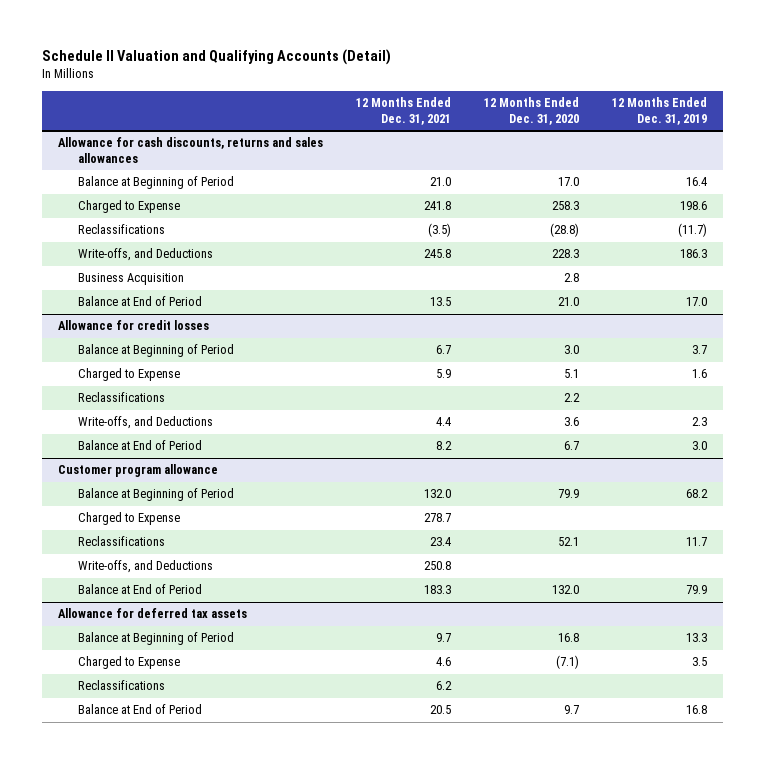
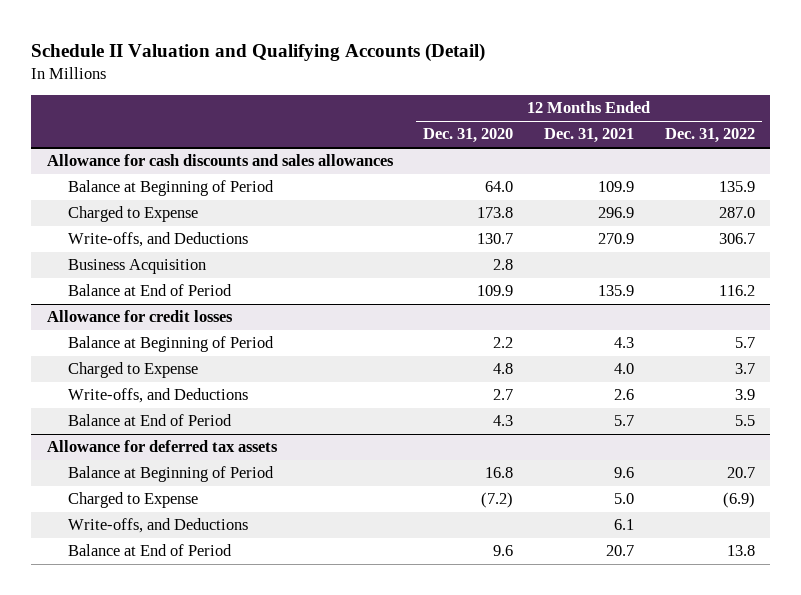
[611,97,707,125] 12 Months Ended Dec. 31, 2019 -> none
none -> [664,128,755,144] Dec. 31, 2022
[77,224,165,235] Reclassifications -> none
[58,137,324,163] Allowance for cash discounts, returns and sales allowances -> [46,154,394,167] Allowance for cash discounts and sales allowances
[430,177,452,187] 21.0 -> [597,181,634,193] 109.9
[558,177,580,187] 17.0 -> [485,181,514,193] 64.0
[424,201,452,211] 241.8 -> [597,207,634,219] 296.9
[552,201,580,211] 258.3 -> [477,207,514,219] 173.8
[424,249,452,259] 245.8 -> [597,233,634,245] 270.9
[552,249,580,259] 228.3 -> [477,233,514,245] 130.7
[430,297,452,307] 13.5 -> [597,285,634,297] 135.9
[558,297,580,307] 21.0 -> [477,285,514,297] 109.9
[77,392,165,403] Reclassifications -> none
[58,464,219,478] Customer program allowance -> none
[77,488,234,502] Balance at Beginning of Period -> none
[77,512,180,526] Charged to Expense -> none
[77,536,165,547] Reclassifications -> none
[77,560,213,574] Write-offs, and Deductions -> none
[77,584,202,595] Balance at End of Period -> none
[436,345,452,355] 6.7 -> [613,337,634,349] 4.3
[564,345,580,355] 3.0 -> [493,337,514,349] 2.2
[436,369,452,379] 5.9 -> [613,363,634,375] 4.0
[564,369,580,379] 5.1 -> [493,363,514,375] 4.8
[436,417,452,427] 4.4 -> [613,389,634,401] 2.6
[564,417,580,427] 3.6 -> [493,389,514,401] 2.7
[436,441,453,451] 8.2 -> [613,415,634,427] 5.7
[564,441,580,451] 6.7 -> [493,415,514,427] 4.3
[77,680,165,691] Reclassifications -> none
[436,633,452,643] 9.7 -> [613,467,634,479] 9.6
[436,657,452,667] 4.6 -> [613,493,634,505] 5.0
[556,655,580,670] (7.1) -> [481,492,514,509] (7.2)
none -> [67,518,248,534] Write-offs, and Deductions
[430,705,452,715] 20.5 -> [605,545,634,557] 20.7
[564,705,580,715] 9.7 -> [493,545,514,557] 9.6

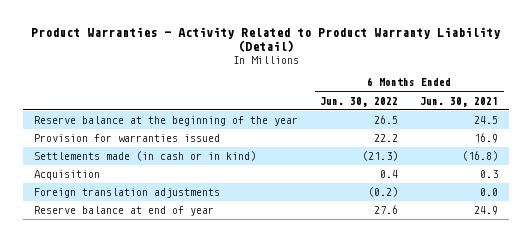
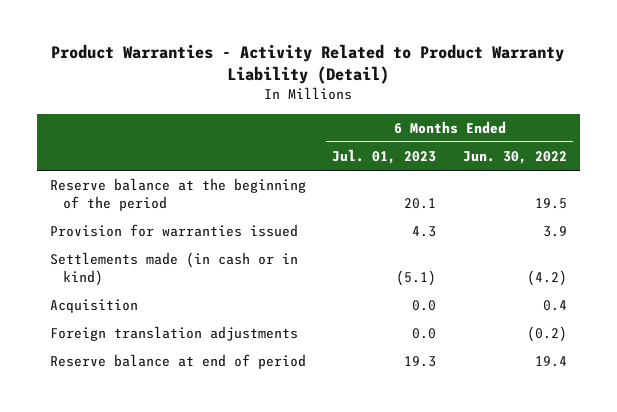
[420,96,499,107] Jun. 30, 2021 -> none
none -> [332,149,437,165] Jul. 01, 2023
[34,116,299,127] Reserve balance at the beginning of the year -> [49,178,306,211] Reserve balance at the beginning of the period
[374,115,399,125] 26.5 -> [534,197,567,209] 19.5
[374,134,399,143] 22.2 -> [542,226,567,238] 3.9
[362,151,399,162] (21.3) -> [526,269,567,286] (4.2)
[34,206,215,217] Reserve balance at end of year -> [49,354,306,370] Reserve balance at end of period
[374,205,399,215] 27.6 -> [534,356,567,368] 19.4

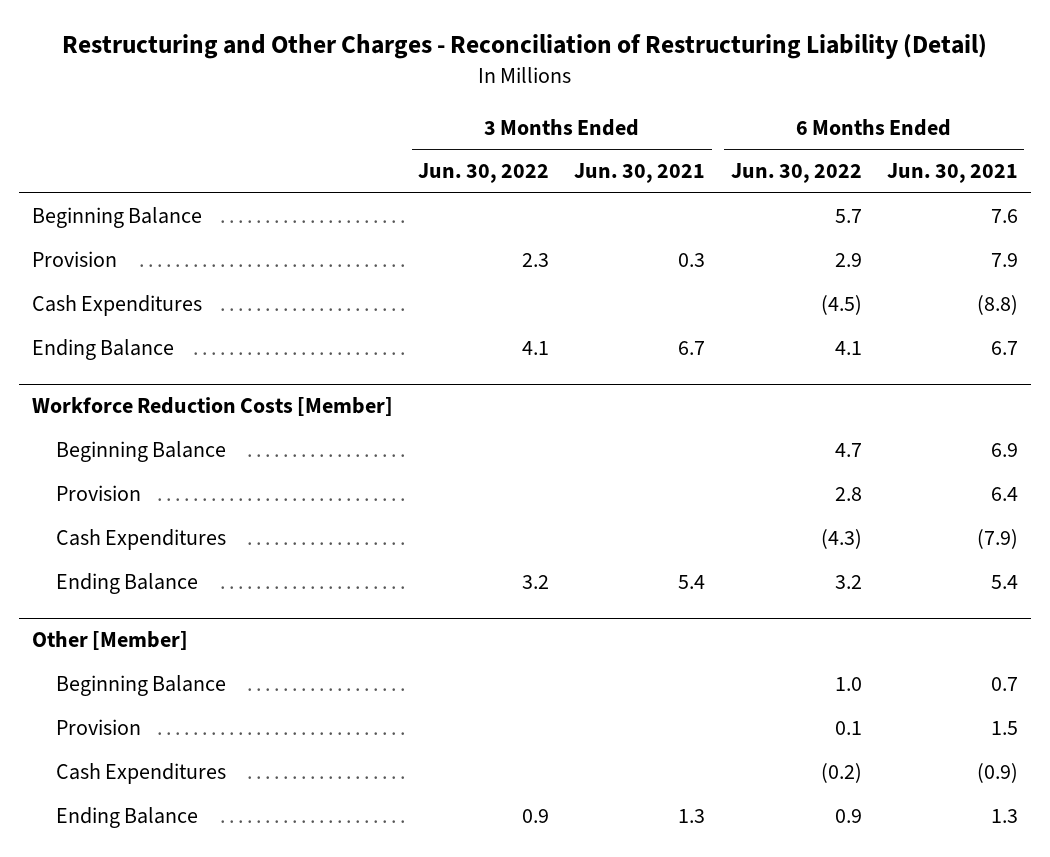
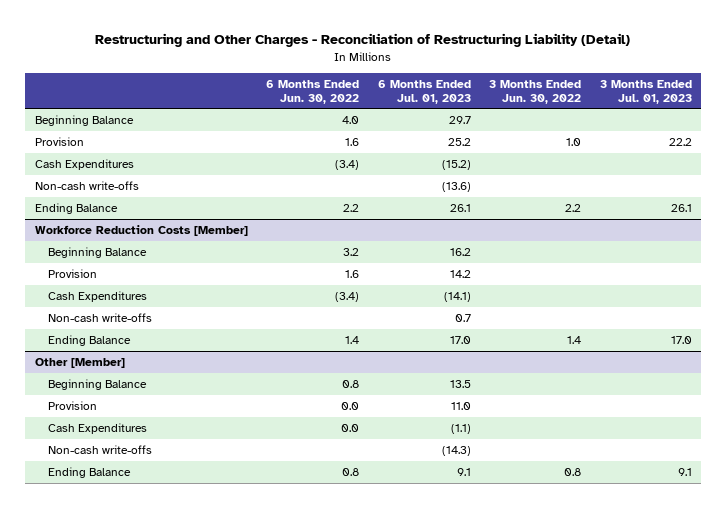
[574,163,706,184] Jun. 30, 2021 -> none
[887,163,1019,184] Jun. 30, 2021 -> none
none -> [377,79,471,104] 6 Months Ended Jul. 01, 2023
none -> [600,79,693,104] 3 Months Ended Jul. 01, 2023
[834,209,862,224] 5.7 -> [342,115,360,124] 4.0
[522,253,550,268] 2.3 -> [566,137,582,146] 1.0
[834,253,862,268] 2.9 -> [345,137,360,146] 1.6
[820,295,862,316] (4.5) -> [335,159,360,170] (3.4)
none -> [34,180,139,190] Non-cash write-offs
[522,341,550,356] 4.1 -> [565,203,582,212] 2.2
[834,341,862,356] 4.1 -> [343,203,360,212] 2.2
[834,443,862,458] 4.7 -> [343,247,360,256] 3.2
[834,487,862,502] 2.8 -> [345,269,360,278] 1.6
[820,529,862,550] (4.3) -> [335,291,360,302] (3.4)
none -> [48,312,153,322] Non-cash write-offs
[522,575,550,590] 3.2 -> [567,335,582,344] 1.4
[834,575,862,590] 3.2 -> [345,335,360,344] 1.4
[834,677,862,692] 1.0 -> [342,379,360,388] 0.8
[834,721,862,736] 0.1 -> [341,401,360,410] 0.0
[820,763,862,784] (0.2) -> [341,423,360,432] 0.0
none -> [48,444,153,454] Non-cash write-offs
[522,809,550,824] 0.9 -> [564,467,582,476] 0.8
[834,809,862,824] 0.9 -> [342,467,360,476] 0.8

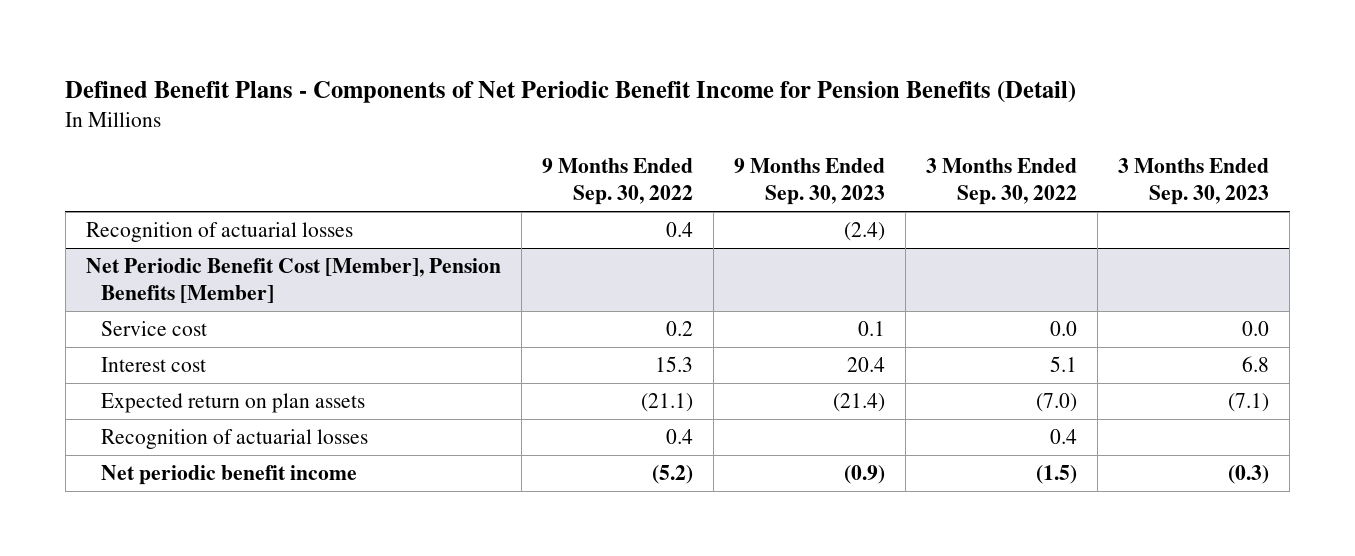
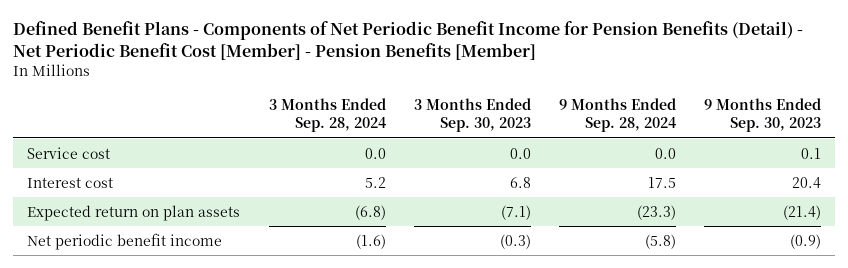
[65,81,1077,104] Defined Benefit Plans - Components of Net Periodic Benefit Income for Pension Benefits (Detail) -> [13,21,804,61] Defined Benefit Plans - Components of Net Periodic Benefit Income for Pension Benefits (Detail) - Net Periodic Benefit Cost [Member] - Pension Benefits [Member]
[541,157,693,206] 9 Months Ended Sep. 30, 2022 -> none
[925,157,1077,206] 3 Months Ended Sep. 30, 2022 -> none
none -> [268,97,386,133] 3 Months Ended Sep. 28, 2024
none -> [558,97,676,133] 9 Months Ended Sep. 28, 2024
[85,221,353,242] Recognition of actuarial losses -> none
[85,257,501,304] Net Periodic Benefit Cost [Member], Pension Benefits [Member] -> none
[101,428,369,449] Recognition of actuarial losses -> none

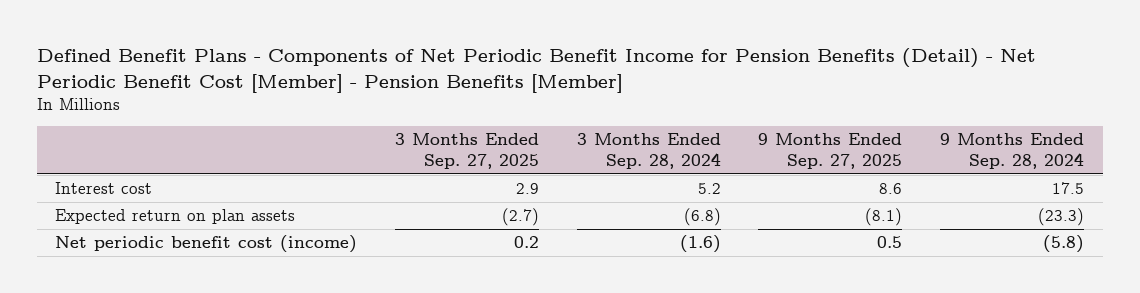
[413,97,531,133] 3 Months Ended Sep. 30, 2023 -> none
[703,97,821,133] 9 Months Ended Sep. 30, 2023 -> none
none -> [395,133,540,170] 3 Months Ended Sep. 27, 2025
none -> [758,133,903,170] 9 Months Ended Sep. 27, 2025
[27,146,111,159] Service cost -> none
[27,232,223,250] Net periodic benefit income -> [55,235,358,254] Net periodic benefit cost (income)

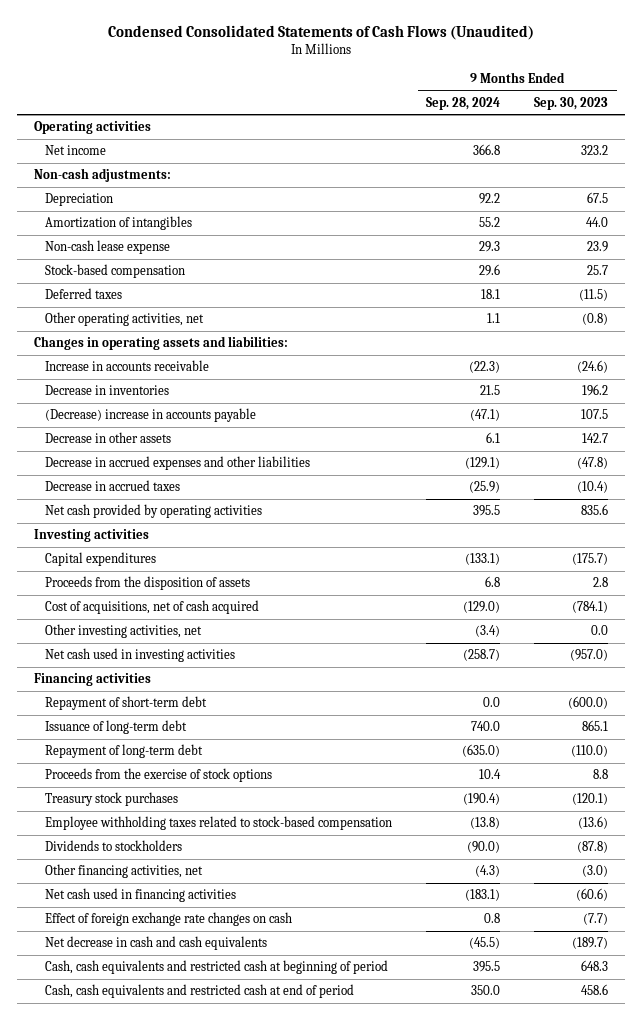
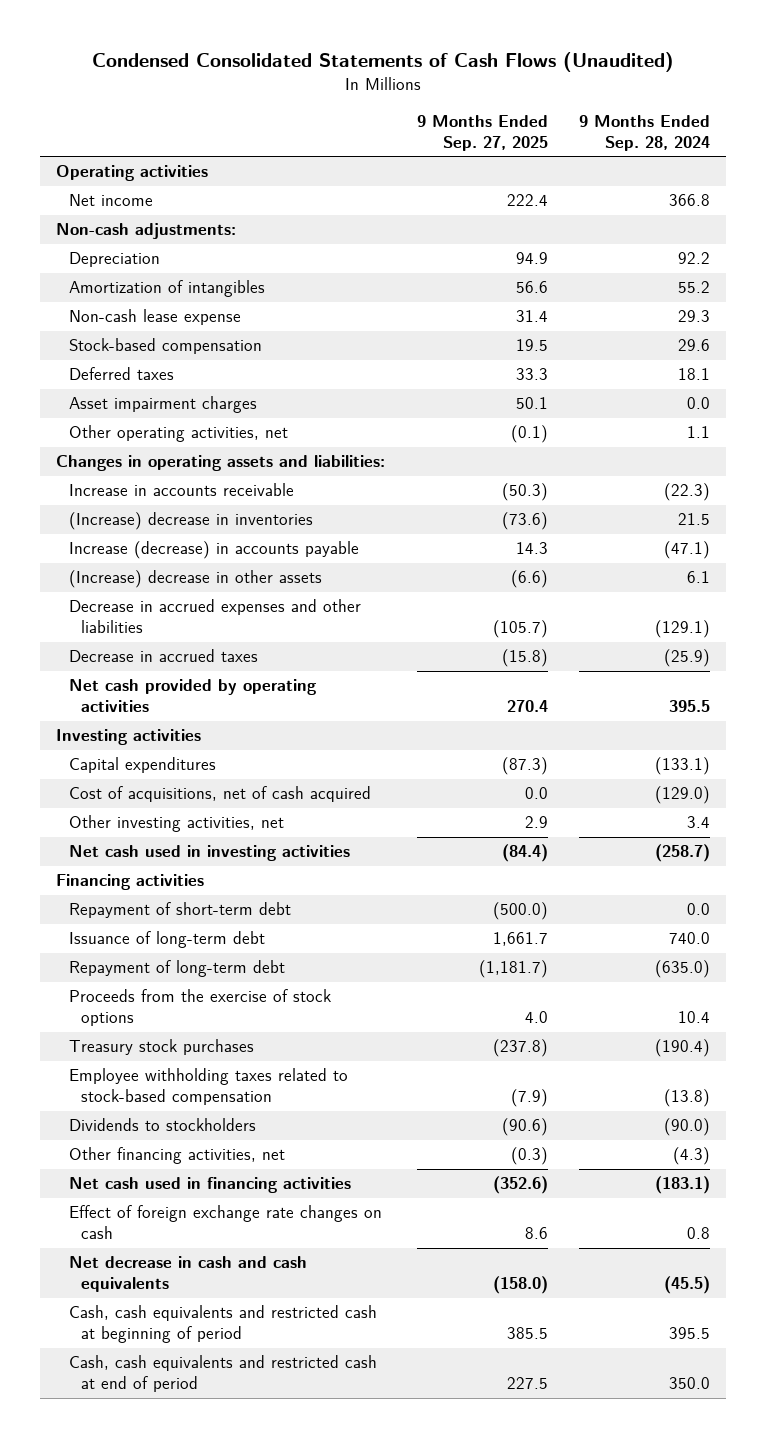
[534,96,609,110] Sep. 30, 2023 -> none
none -> [416,115,548,151] 9 Months Ended Sep. 27, 2025
none -> [68,396,257,414] Asset impairment charges
[45,385,170,396] Decrease in inventories -> [68,512,313,531] (Increase) decrease in inventories
[45,408,257,423] (Decrease) increase in accounts payable -> [68,541,359,560] Increase (decrease) in accounts payable
[45,432,172,444] Decrease in other assets -> [68,570,322,589] (Increase) decrease in other assets
[45,576,251,591] Proceeds from the disposition of assets -> none
[475,625,501,638] (3.4) -> [687,816,711,829] 3.4

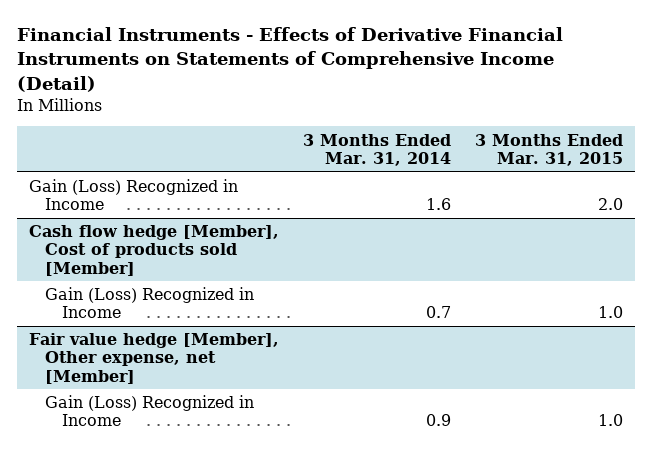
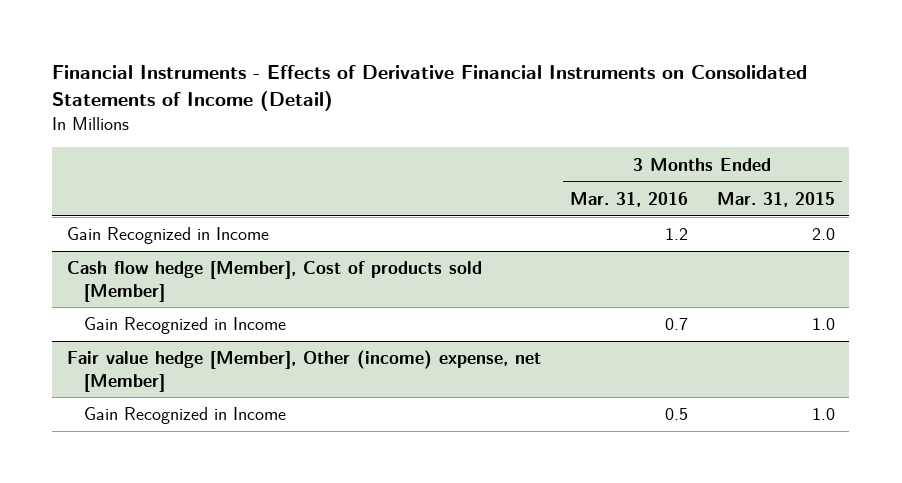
[16,27,563,92] Financial Instruments - Effects of Derivative Financial Instruments on Statements of Comprehensive Income (Detail) -> [52,65,808,112] Financial Instruments - Effects of Derivative Financial Instruments on Consolidated Statements of Income (Detail)
[303,133,452,166] 3 Months Ended Mar. 31, 2014 -> none
none -> [569,191,688,207] Mar. 31, 2016
[28,179,238,211] Gain (Loss) Recognized in Income -> [66,227,269,245] Gain Recognized in Income
[45,287,255,319] Gain (Loss) Recognized in Income -> [84,317,287,335] Gain Recognized in Income
[28,333,279,384] Fair value hedge [Member], Other expense, net [Member] -> [66,350,541,392] Fair value hedge [Member], Other (income) expense, net [Member]
[45,395,255,427] Gain (Loss) Recognized in Income -> [84,407,287,425] Gain Recognized in Income

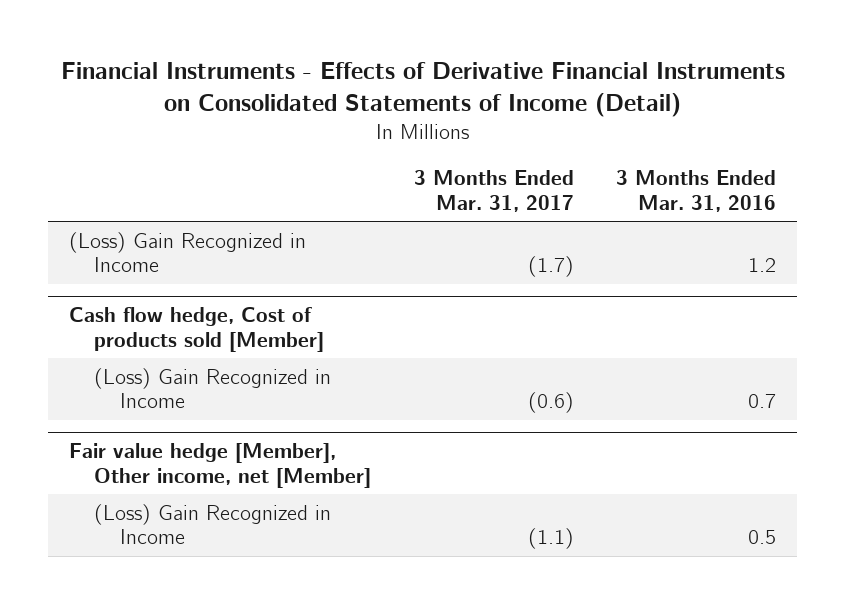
[716,191,835,207] Mar. 31, 2015 -> none
none -> [413,170,574,212] 3 Months Ended Mar. 31, 2017
[66,227,269,245] Gain Recognized in Income -> [68,231,306,273] (Loss) Gain Recognized in Income
[66,261,482,302] Cash flow hedge [Member], Cost of products sold [Member] -> [68,306,325,352] Cash flow hedge, Cost of products sold [Member]
[84,317,287,335] Gain Recognized in Income -> [94,367,332,409] (Loss) Gain Recognized in Income
[66,350,541,392] Fair value hedge [Member], Other (income) expense, net [Member] -> [68,442,372,488] Fair value hedge [Member], Other income, net [Member]
[84,407,287,425] Gain Recognized in Income -> [94,503,332,545] (Loss) Gain Recognized in Income

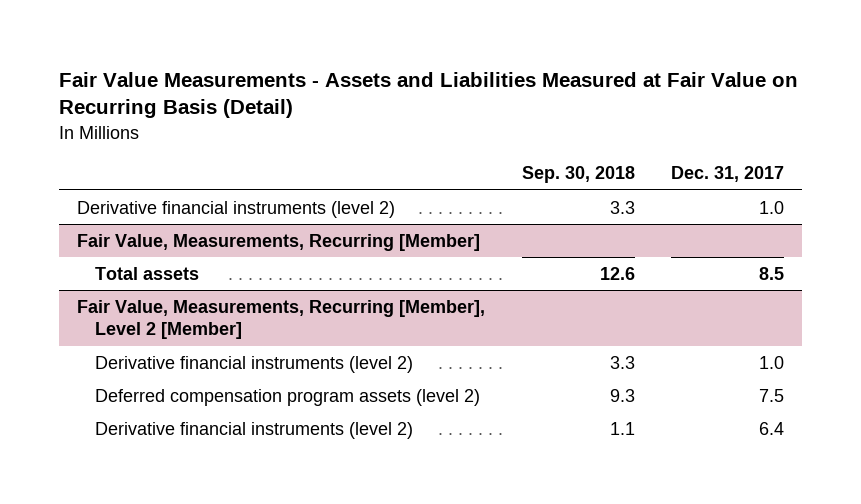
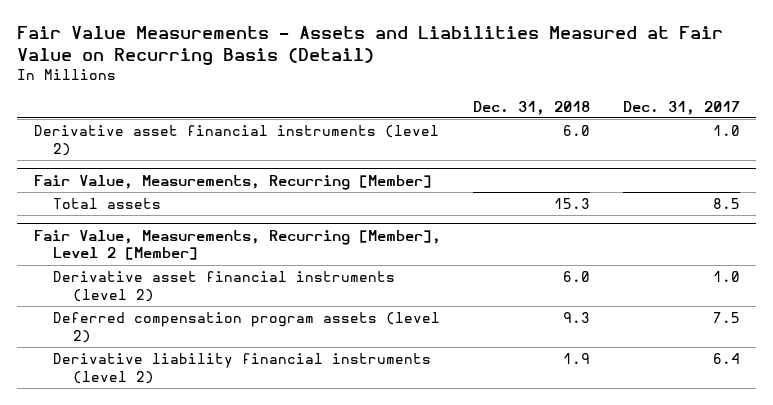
[521,166,635,184] Sep. 30, 2018 -> none
none -> [473,100,591,115] Dec. 31, 2018
[77,200,396,218] Derivative financial instruments (level 2) -> [33,125,439,156] Derivative asset financial instruments (level 2)
[95,355,414,373] Derivative financial instruments (level 2) -> [53,271,396,302] Derivative asset financial instruments (level 2)
[95,421,414,439] Derivative financial instruments (level 2) -> [53,353,432,384] Derivative liability financial instruments (level 2)

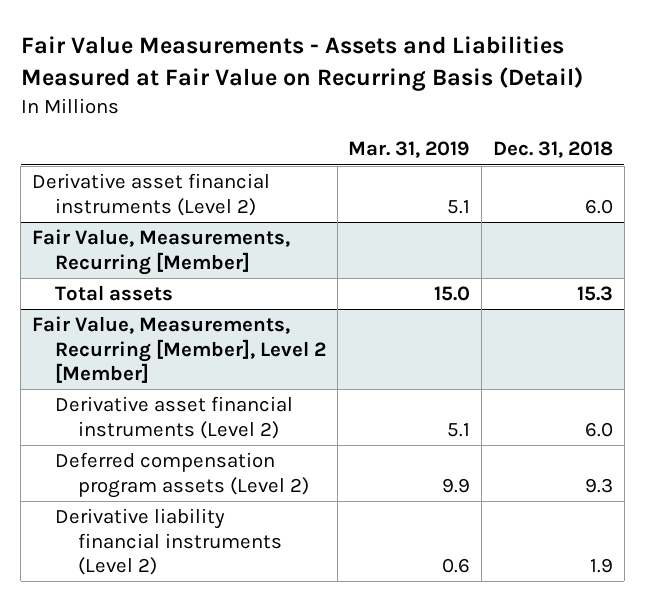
[622,100,740,115] Dec. 31, 2017 -> none
none -> [348,141,471,159] Mar. 31, 2019
[33,125,439,156] Derivative asset financial instruments (level 2) -> [32,173,271,216] Derivative asset financial instruments (Level 2)
[53,271,396,302] Derivative asset financial instruments (level 2) -> [54,396,293,439] Derivative asset financial instruments (Level 2)
[53,312,441,343] Deferred compensation program assets (level 2) -> [54,452,309,498] Deferred compensation program assets (Level 2)
[53,353,432,384] Derivative liability financial instruments (level 2) -> [54,508,282,576] Derivative liability financial instruments (Level 2)

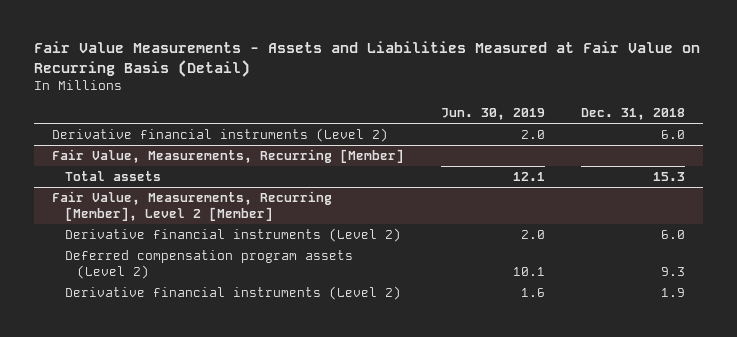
[348,141,471,159] Mar. 31, 2019 -> none
none -> [440,108,545,121] Jun. 30, 2019
[32,173,271,216] Derivative asset financial instruments (Level 2) -> [52,127,389,142] Derivative financial instruments (Level 2)
[54,396,293,439] Derivative asset financial instruments (Level 2) -> [64,227,401,242] Derivative financial instruments (Level 2)
[54,508,282,576] Derivative liability financial instruments (Level 2) -> [64,285,401,300] Derivative financial instruments (Level 2)

